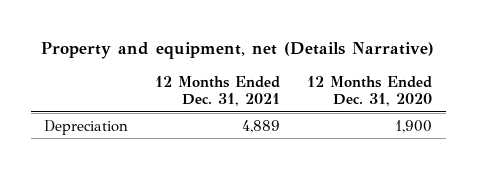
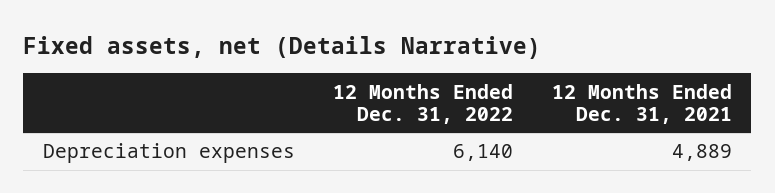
[41,42,435,60] Property and equipment, net (Details Narrative) -> [23,35,542,59] Fixed assets, net (Details Narrative)
[307,75,433,107] 12 Months Ended Dec. 31, 2020 -> none
none -> [333,83,514,125] 12 Months Ended Dec. 31, 2022
[44,119,129,135] Depreciation -> [42,143,295,164] Depreciation expenses

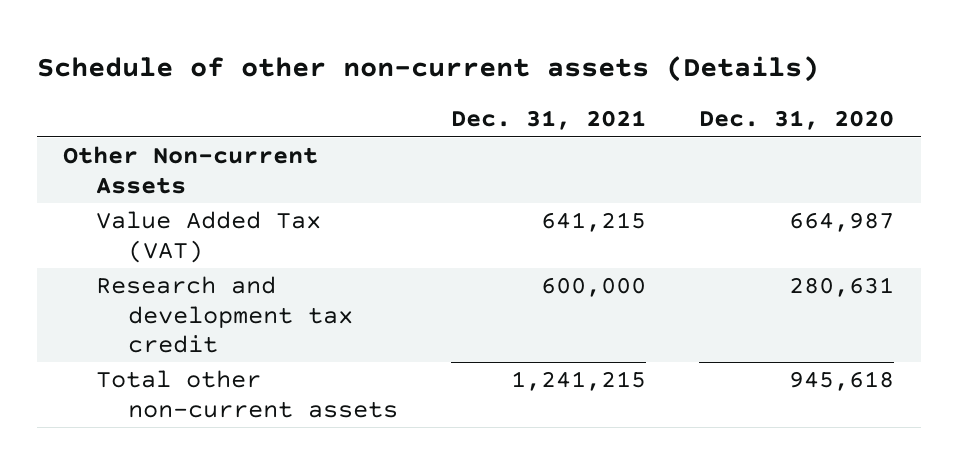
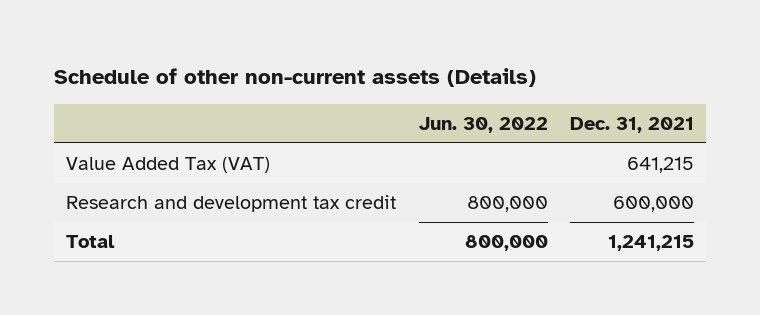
[699,110,895,131] Dec. 31, 2020 -> none
none -> [418,116,548,133] Jun. 30, 2022
[63,146,319,194] Other Non-current Assets -> none
[95,370,399,418] Total other non-current assets -> [65,235,115,249] Total

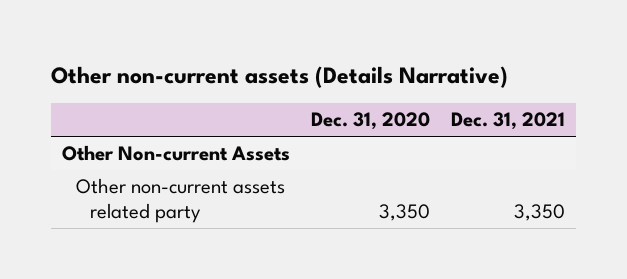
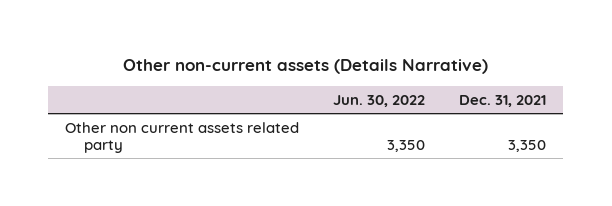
[310,112,430,131] Dec. 31, 2020 -> none
none -> [333,95,426,108] Jun. 30, 2022
[61,145,290,162] Other Non-current Assets -> none
[76,178,286,223] Other non-current assets related party -> [65,121,300,154] Other non current assets related party

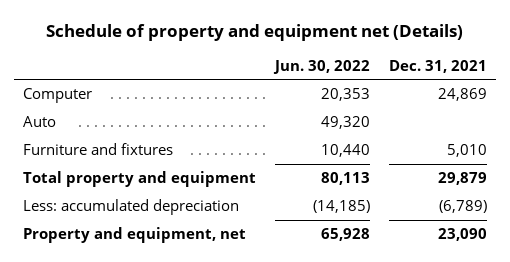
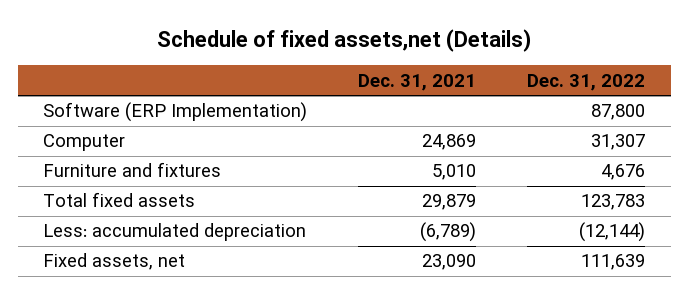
[46,23,464,41] Schedule of property and equipment net (Details) -> [157,28,532,52] Schedule of fixed assets,net (Details)
[273,59,371,74] Jun. 30, 2022 -> none
none -> [527,73,646,91] Dec. 31, 2022
none -> [43,102,308,123] Software (ERP Implementation)
[23,116,57,128] Auto -> none
[23,171,257,188] Total property and equipment -> [43,192,196,208] Total fixed assets
[23,227,247,244] Property and equipment, net -> [43,253,186,271] Fixed assets, net

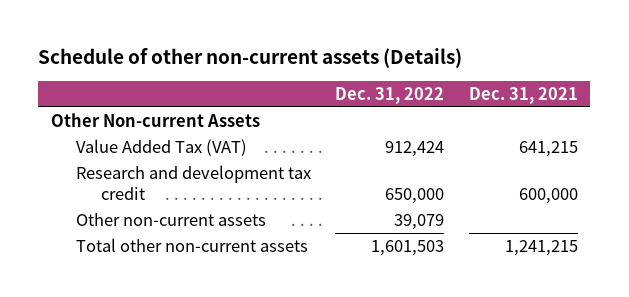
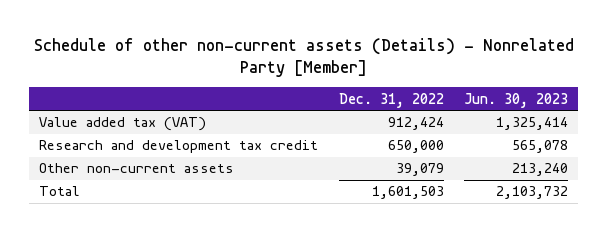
[38,48,463,69] Schedule of other non-current assets (Details) -> [33,37,574,78] Schedule of other non-current assets (Details) - Nonrelated Party [Member]
[469,86,579,104] Dec. 31, 2021 -> none
none -> [464,92,569,108] Jun. 30, 2023
[50,113,260,128] Other Non-current Assets -> none
[75,139,247,157] Value Added Tax (VAT) -> [39,117,207,132] Value added tax (VAT)
[75,238,308,253] Total other non-current assets -> [39,186,81,197] Total

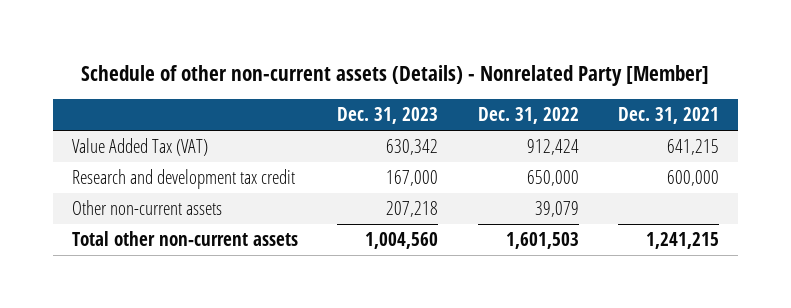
[464,92,569,108] Jun. 30, 2023 -> none
none -> [337,107,439,125] Dec. 31, 2023
none -> [617,107,719,125] Dec. 31, 2021
[39,117,207,132] Value added tax (VAT) -> [72,137,209,156] Value Added Tax (VAT)
[39,186,81,197] Total -> [72,230,299,246] Total other non-current assets

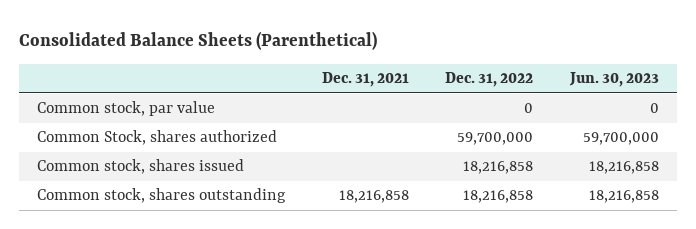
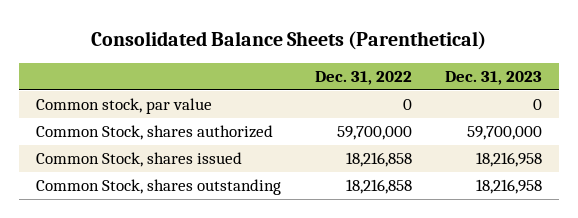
[321,72,409,88] Dec. 31, 2021 -> none
[569,72,660,88] Jun. 30, 2023 -> none
none -> [445,71,543,86] Dec. 31, 2023
[37,159,245,175] Common stock, shares issued -> [36,152,243,168] Common Stock, shares issued
[37,188,287,204] Common stock, shares outstanding -> [36,179,282,196] Common Stock, shares outstanding

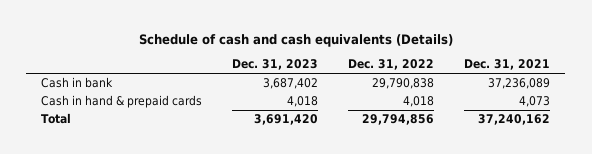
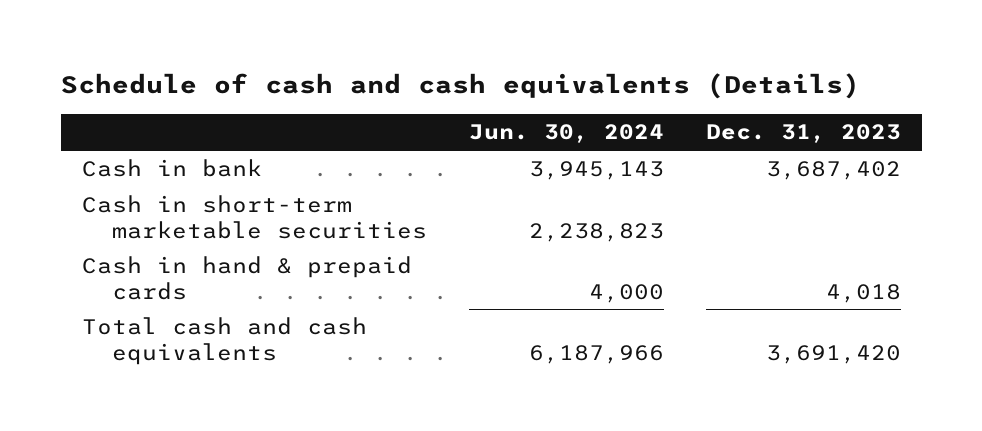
[348,59,435,71] Dec. 31, 2022 -> none
[464,59,551,71] Dec. 31, 2021 -> none
none -> [468,124,664,144] Jun. 30, 2024
none -> [81,195,428,239] Cash in short-term marketable securities
[41,113,72,125] Total -> [81,317,367,365] Total cash and cash equivalents

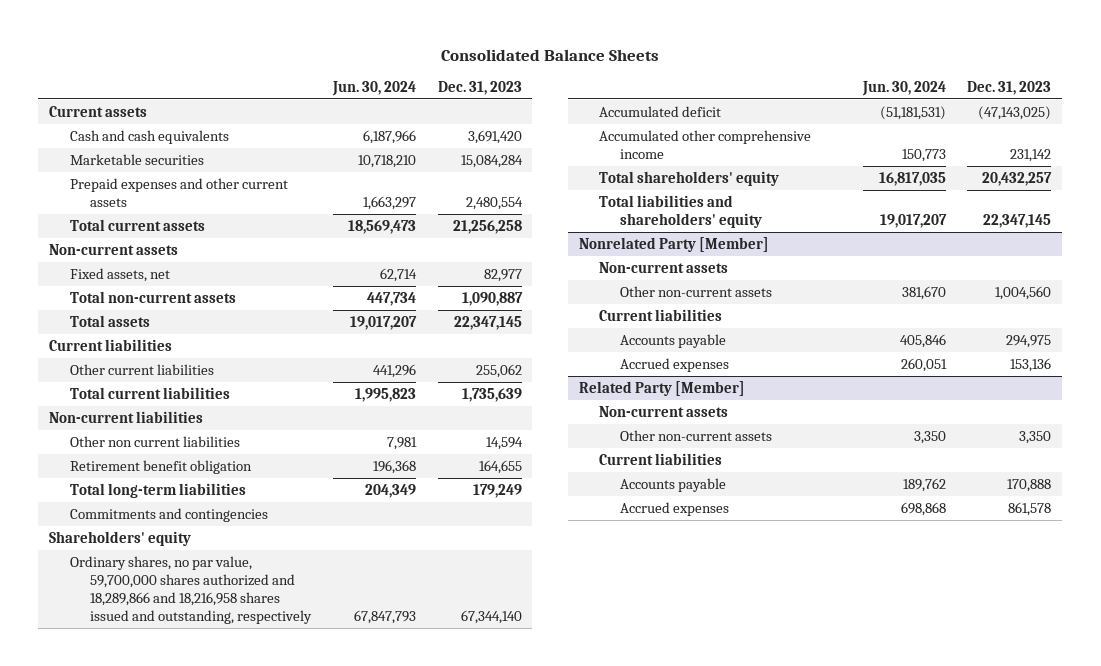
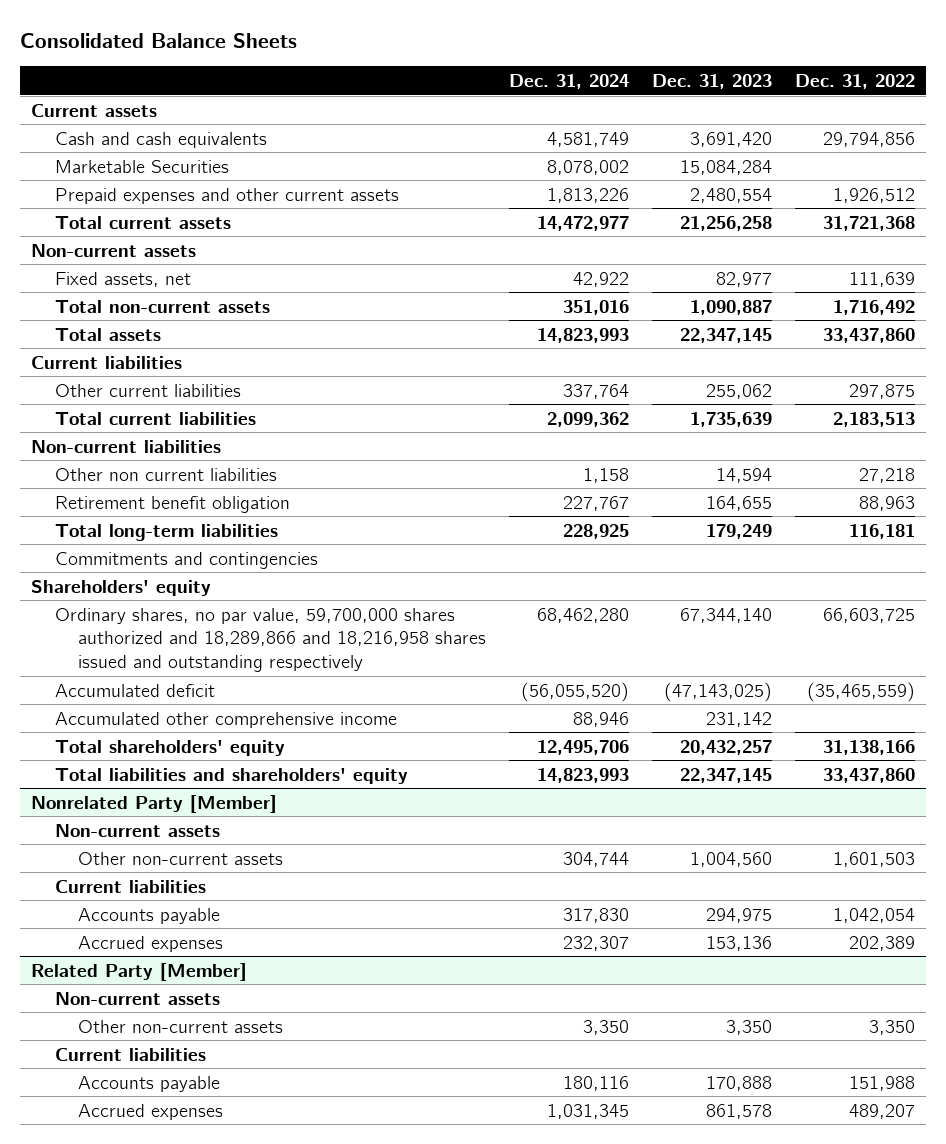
[331,80,416,96] Jun. 30, 2024 -> none
none -> [509,74,630,90] Dec. 31, 2024
none -> [794,74,915,90] Dec. 31, 2022
[69,153,204,165] Marketable securities -> [54,159,229,173] Marketable Securities
[69,555,313,625] Ordinary shares, no par value, 59,700,000 shares authorized and 18,289,866 and 18,216,958 shares issued and outstanding, respectively -> [54,607,487,672] Ordinary shares, no par value, 59,700,000 shares authorized and 18,289,866 and 18,216,958 shares issued and outstanding respectively

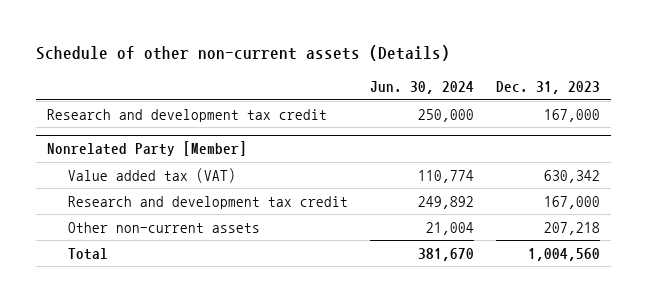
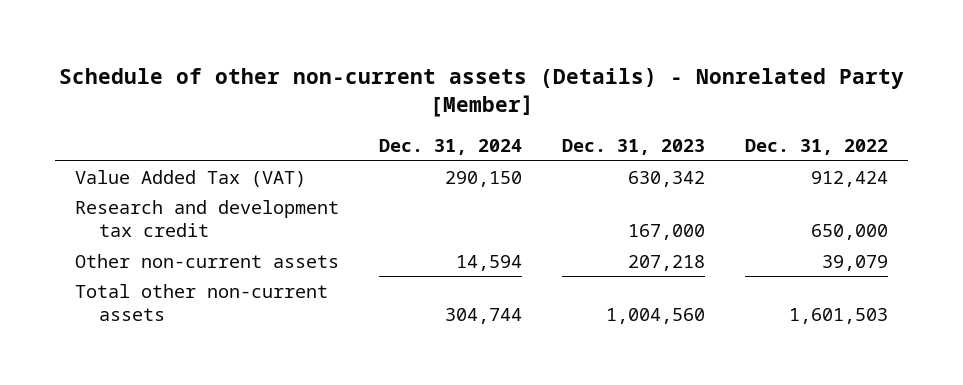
[35,45,450,62] Schedule of other non-current assets (Details) -> [58,67,904,118] Schedule of other non-current assets (Details) - Nonrelated Party [Member]
[369,81,474,95] Jun. 30, 2024 -> none
none -> [379,139,523,156] Dec. 31, 2024
none -> [744,139,888,156] Dec. 31, 2022
[46,108,327,122] Research and development tax credit -> none
[46,141,247,157] Nonrelated Party [Member] -> none
[67,167,236,183] Value added tax (VAT) -> [75,169,307,187] Value Added Tax (VAT)
[67,247,108,260] Total -> [75,283,329,322] Total other non-current assets

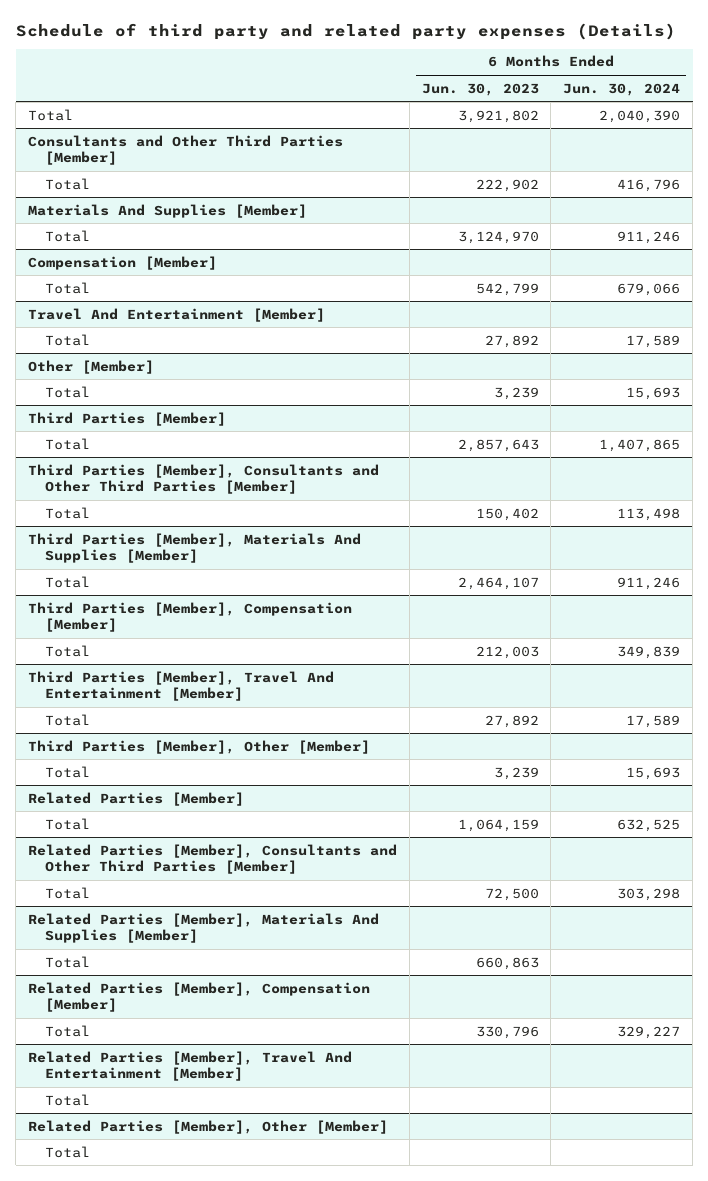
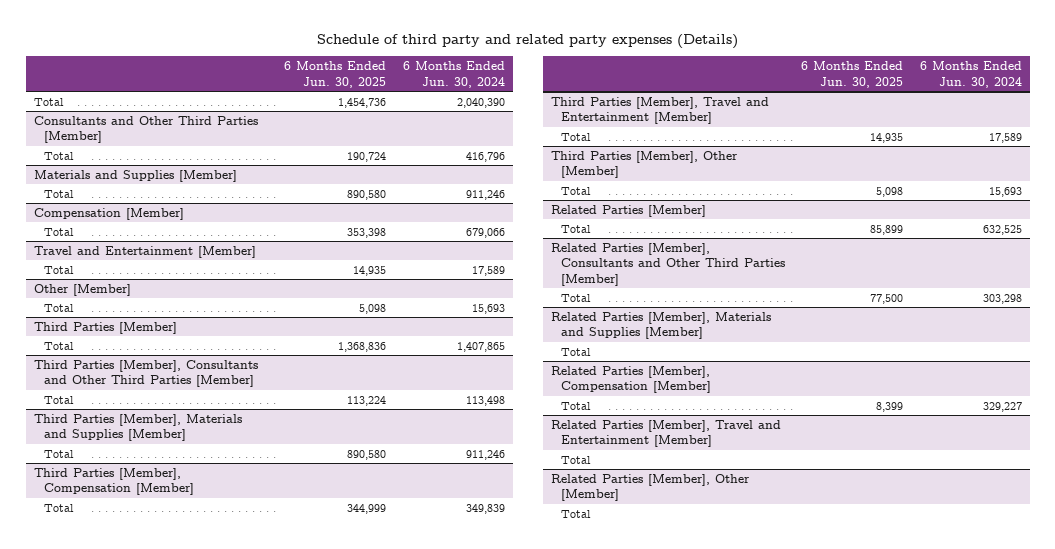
[421,82,539,96] Jun. 30, 2023 -> none
none -> [284,61,387,88] 6 Months Ended Jun. 30, 2025
[28,203,308,218] Materials And Supplies [Member] -> [33,169,237,182] Materials and Supplies [Member]
[28,307,326,322] Travel And Entertainment [Member] -> [33,245,256,258] Travel and Entertainment [Member]
[28,532,362,563] Third Parties [Member], Materials And Supplies [Member] -> [33,413,242,442] Third Parties [Member], Materials and Supplies [Member]
[28,670,335,701] Third Parties [Member], Travel And Entertainment [Member] -> [550,96,769,125] Third Parties [Member], Travel and Entertainment [Member]
[28,912,380,943] Related Parties [Member], Materials And Supplies [Member] -> [550,311,771,340] Related Parties [Member], Materials and Supplies [Member]
[28,1050,353,1081] Related Parties [Member], Travel And Entertainment [Member] -> [550,419,781,448] Related Parties [Member], Travel and Entertainment [Member]

